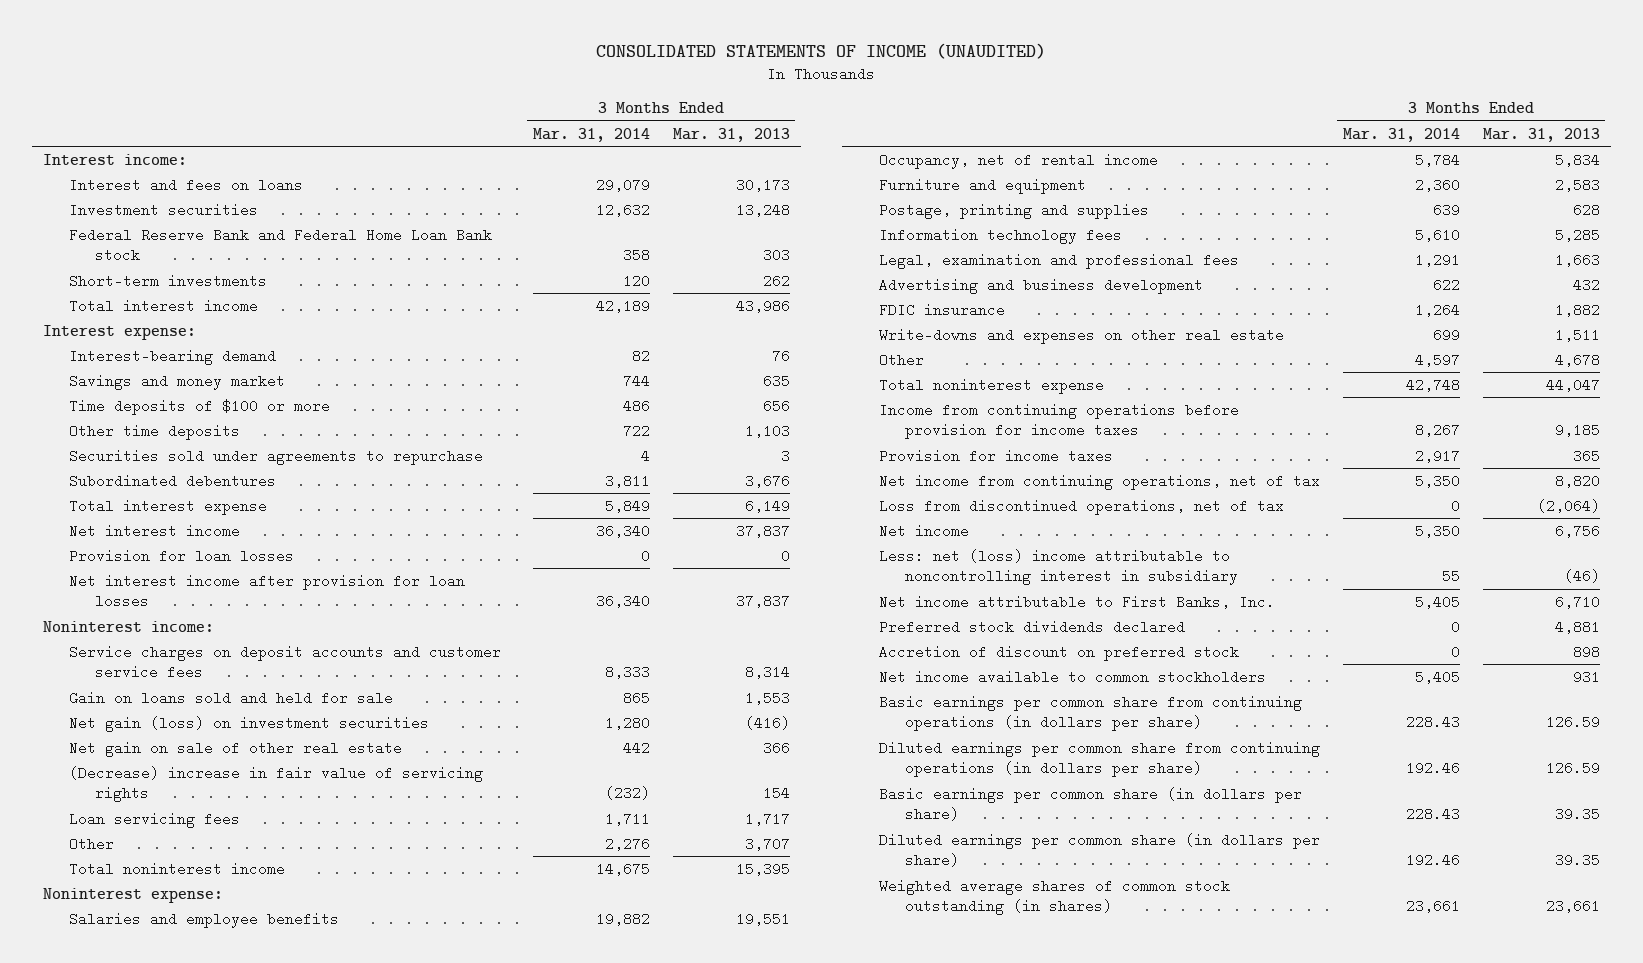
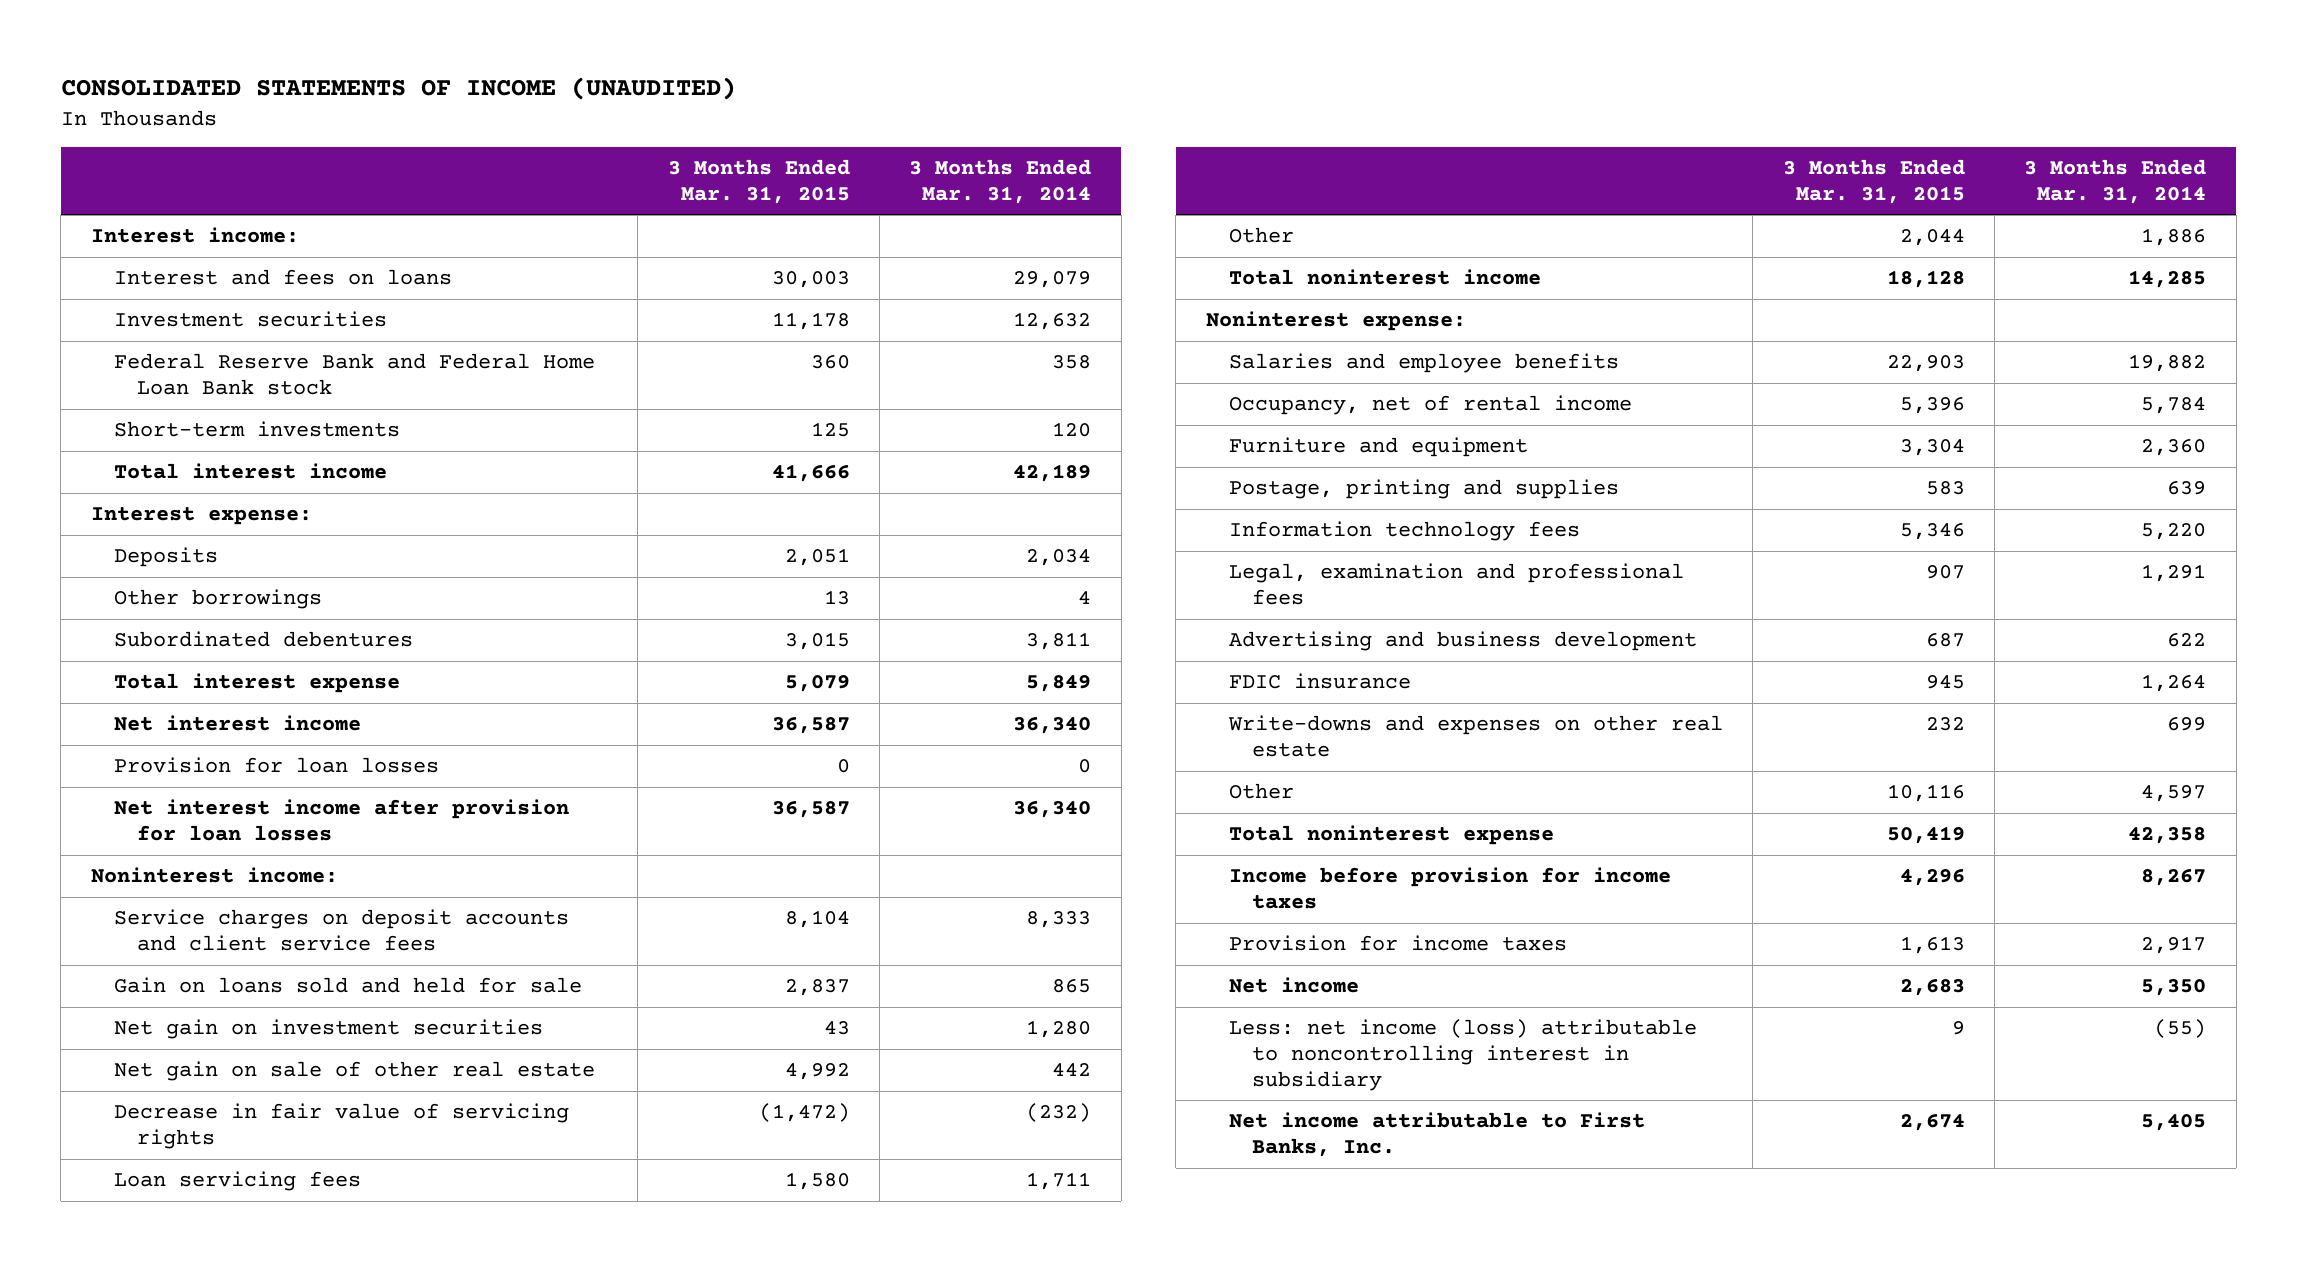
[672,127,790,142] Mar. 31, 2013 -> none
none -> [667,158,850,204] 3 Months Ended Mar. 31, 2015
[69,348,277,365] Interest-bearing demand -> none
[69,373,286,390] Savings and money market -> none
[69,398,331,415] Time deposits of $100 or more -> none
[69,423,241,440] Other time deposits -> none
[69,448,484,465] Securities sold under agreements to repurchase -> none
none -> [113,547,218,568] Deposits
none -> [113,589,322,610] Other borrowings
[69,644,502,680] Service charges on deposit accounts and customer service fees -> [113,909,569,952] Service charges on deposit accounts and client service fees
[69,715,430,732] Net gain (loss) on investment securities -> [113,1019,543,1040] Net gain on investment securities
[69,765,484,803] (Decrease) increase in fair value of servicing rights -> [113,1103,569,1150] Decrease in fair value of servicing rights
[605,836,651,851] 2,276 -> [2141,228,2207,247] 1,886
[596,861,651,876] 14,675 -> [2128,270,2207,289] 14,285
[1414,227,1460,242] 5,610 -> [2141,523,2207,541] 5,220
[1405,377,1460,392] 42,748 -> [2128,827,2207,845] 42,358
[879,402,1240,440] Income from continuing operations before provision for income taxes -> [1229,867,1672,910] Income before provision for income taxes
[879,473,1321,490] Net income from continuing operations, net of tax -> none
[879,498,1285,515] Loss from discontinued operations, net of tax -> none
[879,548,1239,586] Less: net (loss) income attributable to noncontrolling interest in subsidiary -> [1229,1019,1698,1091] Less: net income (loss) attributable to noncontrolling interest in subsidiary
[1441,569,1460,584] 55 -> [2154,1019,2207,1039] (55)
[879,619,1186,634] Preferred stock dividends declared -> none
[879,644,1240,661] Accretion of discount on preferred stock -> none
[879,669,1267,684] Net income available to common stockholders -> none
[879,694,1303,732] Basic earnings per common share from continuing operations (in dollars per share) -> none
[879,740,1321,778] Diluted earnings per common share from continuing operations (in dollars per share) -> none
[879,786,1303,822] Basic earnings per common share (in dollars per share) -> none
[879,832,1321,868] Diluted earnings per common share (in dollars per share) -> none
[879,878,1231,916] Weighted average shares of common stock outstanding (in shares) -> none

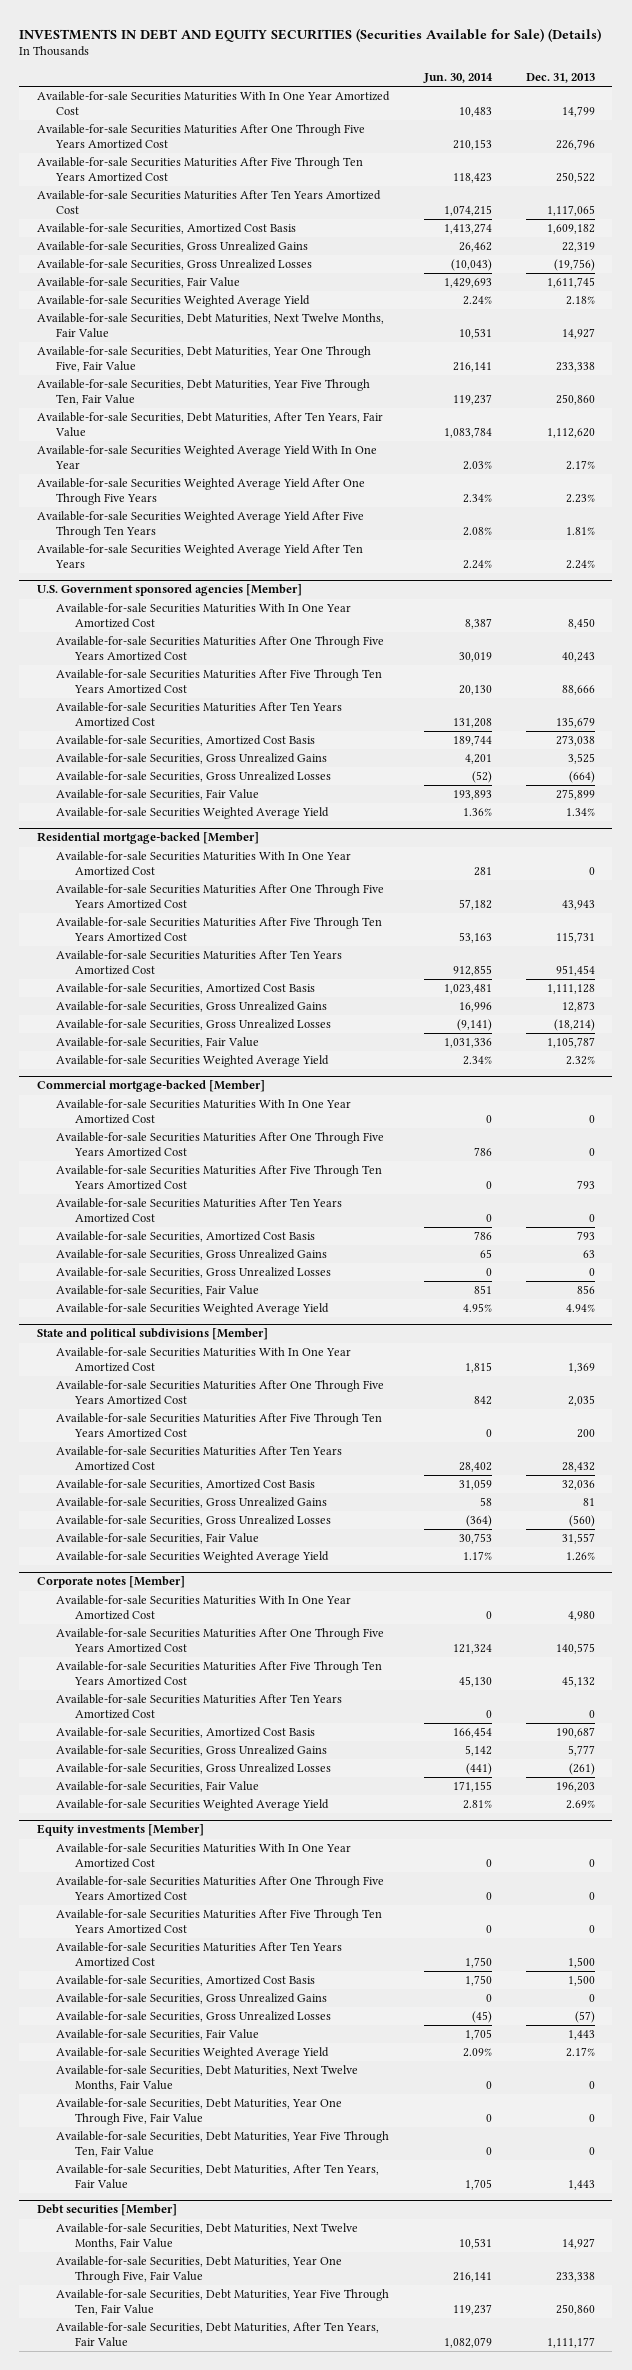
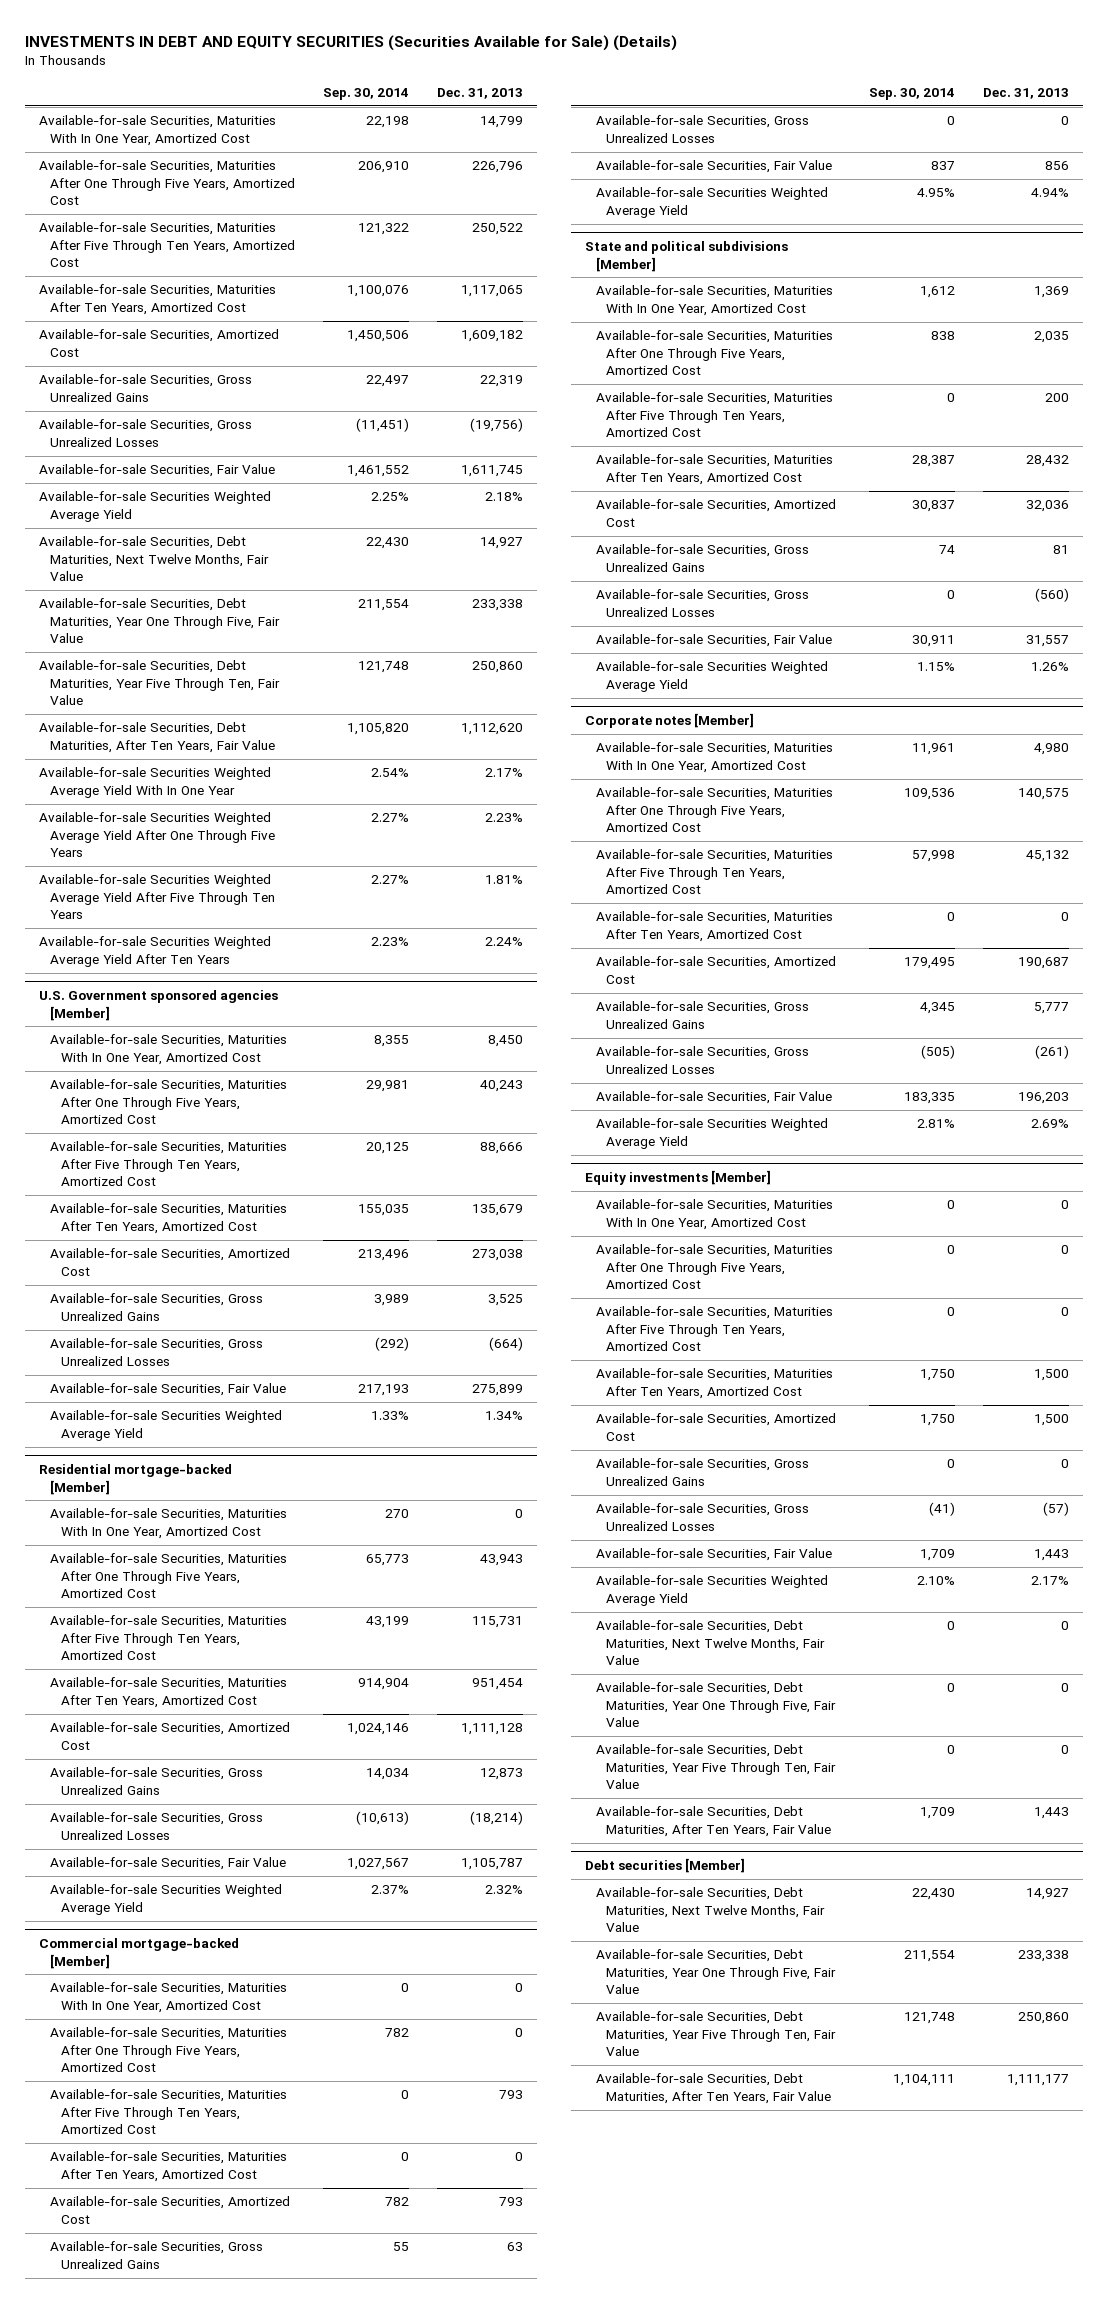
[422,72,493,83] Jun. 30, 2014 -> none
none -> [322,88,409,101] Sep. 30, 2014
[36,91,390,115] Available-for-sale Securities Maturities With In One Year Amortized Cost -> [39,115,277,146] Available-for-sale Securities, Maturities With In One Year, Amortized Cost
[36,124,365,149] Available-for-sale Securities Maturities After One Through Five Years Amortized Cost -> [39,160,295,206] Available-for-sale Securities, Maturities After One Through Five Years, Amortized Cost
[36,157,363,182] Available-for-sale Securities Maturities After Five Through Ten Years Amortized Cost -> [39,222,295,268] Available-for-sale Securities, Maturities After Five Through Ten Years, Amortized Cost
[36,190,381,214] Available-for-sale Securities Maturities After Ten Years Amortized Cost -> [39,284,277,315] Available-for-sale Securities, Maturities After Ten Years, Amortized Cost
[36,223,296,235] Available-for-sale Securities, Amortized Cost Basis -> [39,329,280,357] Available-for-sale Securities, Amortized Cost
[55,603,351,628] Available-for-sale Securities Maturities With In One Year Amortized Cost -> [49,1034,287,1065] Available-for-sale Securities, Maturities With In One Year, Amortized Cost
[55,636,384,661] Available-for-sale Securities Maturities After One Through Five Years Amortized Cost -> [49,1079,287,1125] Available-for-sale Securities, Maturities After One Through Five Years, Amortized Cost
[55,669,382,694] Available-for-sale Securities Maturities After Five Through Ten Years Amortized Cost -> [49,1141,287,1187] Available-for-sale Securities, Maturities After Five Through Ten Years, Amortized Cost
[55,702,342,727] Available-for-sale Securities Maturities After Ten Years Amortized Cost -> [49,1203,287,1234] Available-for-sale Securities, Maturities After Ten Years, Amortized Cost
[55,735,315,747] Available-for-sale Securities, Amortized Cost Basis -> [49,1248,290,1276] Available-for-sale Securities, Amortized Cost
[55,851,351,876] Available-for-sale Securities Maturities With In One Year Amortized Cost -> [49,1508,287,1539] Available-for-sale Securities, Maturities With In One Year, Amortized Cost
[55,884,384,909] Available-for-sale Securities Maturities After One Through Five Years Amortized Cost -> [49,1553,287,1599] Available-for-sale Securities, Maturities After One Through Five Years, Amortized Cost
[55,917,382,942] Available-for-sale Securities Maturities After Five Through Ten Years Amortized Cost -> [49,1615,287,1661] Available-for-sale Securities, Maturities After Five Through Ten Years, Amortized Cost
[55,950,342,975] Available-for-sale Securities Maturities After Ten Years Amortized Cost -> [49,1677,287,1708] Available-for-sale Securities, Maturities After Ten Years, Amortized Cost
[55,983,315,995] Available-for-sale Securities, Amortized Cost Basis -> [49,1722,290,1750] Available-for-sale Securities, Amortized Cost
[55,1099,351,1124] Available-for-sale Securities Maturities With In One Year Amortized Cost -> [49,1982,287,2013] Available-for-sale Securities, Maturities With In One Year, Amortized Cost
[55,1132,384,1157] Available-for-sale Securities Maturities After One Through Five Years Amortized Cost -> [49,2027,287,2073] Available-for-sale Securities, Maturities After One Through Five Years, Amortized Cost
[55,1165,382,1190] Available-for-sale Securities Maturities After Five Through Ten Years Amortized Cost -> [49,2089,287,2135] Available-for-sale Securities, Maturities After Five Through Ten Years, Amortized Cost
[55,1198,342,1223] Available-for-sale Securities Maturities After Ten Years Amortized Cost -> [49,2151,287,2182] Available-for-sale Securities, Maturities After Ten Years, Amortized Cost
[55,1231,315,1243] Available-for-sale Securities, Amortized Cost Basis -> [49,2196,290,2224] Available-for-sale Securities, Amortized Cost
[55,1347,351,1372] Available-for-sale Securities Maturities With In One Year Amortized Cost -> [595,285,833,316] Available-for-sale Securities, Maturities With In One Year, Amortized Cost
[55,1380,384,1405] Available-for-sale Securities Maturities After One Through Five Years Amortized Cost -> [595,330,833,376] Available-for-sale Securities, Maturities After One Through Five Years, Amortized Cost
[55,1413,382,1438] Available-for-sale Securities Maturities After Five Through Ten Years Amortized Cost -> [595,392,833,438] Available-for-sale Securities, Maturities After Five Through Ten Years, Amortized Cost
[55,1446,342,1471] Available-for-sale Securities Maturities After Ten Years Amortized Cost -> [595,454,833,485] Available-for-sale Securities, Maturities After Ten Years, Amortized Cost
[55,1479,315,1491] Available-for-sale Securities, Amortized Cost Basis -> [595,499,836,527] Available-for-sale Securities, Amortized Cost
[55,1595,351,1620] Available-for-sale Securities Maturities With In One Year Amortized Cost -> [595,742,833,773] Available-for-sale Securities, Maturities With In One Year, Amortized Cost
[55,1628,384,1653] Available-for-sale Securities Maturities After One Through Five Years Amortized Cost -> [595,787,833,833] Available-for-sale Securities, Maturities After One Through Five Years, Amortized Cost
[55,1661,382,1686] Available-for-sale Securities Maturities After Five Through Ten Years Amortized Cost -> [595,849,833,895] Available-for-sale Securities, Maturities After Five Through Ten Years, Amortized Cost
[55,1694,342,1719] Available-for-sale Securities Maturities After Ten Years Amortized Cost -> [595,911,833,942] Available-for-sale Securities, Maturities After Ten Years, Amortized Cost
[55,1727,315,1739] Available-for-sale Securities, Amortized Cost Basis -> [595,956,836,984] Available-for-sale Securities, Amortized Cost
[55,1843,351,1868] Available-for-sale Securities Maturities With In One Year Amortized Cost -> [595,1199,833,1230] Available-for-sale Securities, Maturities With In One Year, Amortized Cost
[55,1876,384,1901] Available-for-sale Securities Maturities After One Through Five Years Amortized Cost -> [595,1244,833,1290] Available-for-sale Securities, Maturities After One Through Five Years, Amortized Cost
[55,1909,382,1934] Available-for-sale Securities Maturities After Five Through Ten Years Amortized Cost -> [595,1306,833,1352] Available-for-sale Securities, Maturities After Five Through Ten Years, Amortized Cost
[55,1942,342,1967] Available-for-sale Securities Maturities After Ten Years Amortized Cost -> [595,1368,833,1399] Available-for-sale Securities, Maturities After Ten Years, Amortized Cost
[55,1975,315,1987] Available-for-sale Securities, Amortized Cost Basis -> [595,1413,836,1441] Available-for-sale Securities, Amortized Cost

